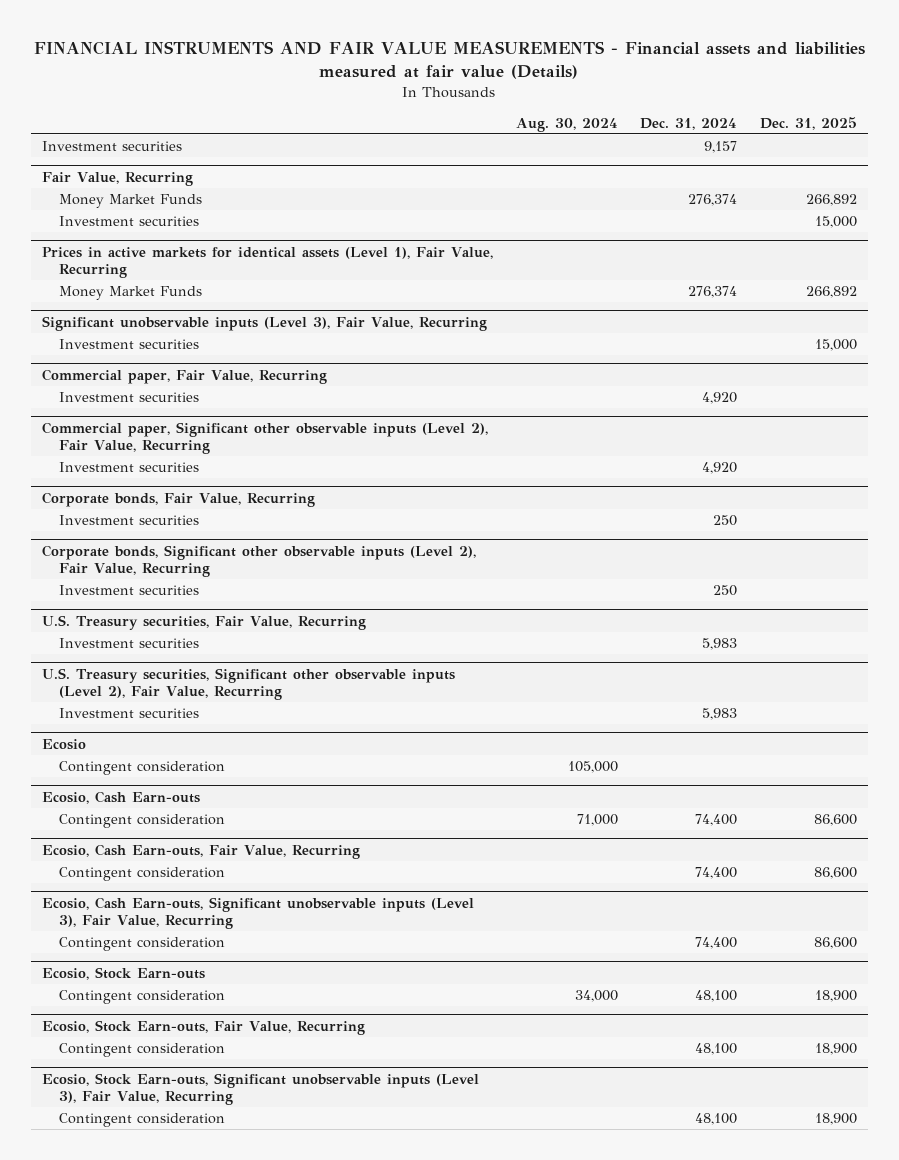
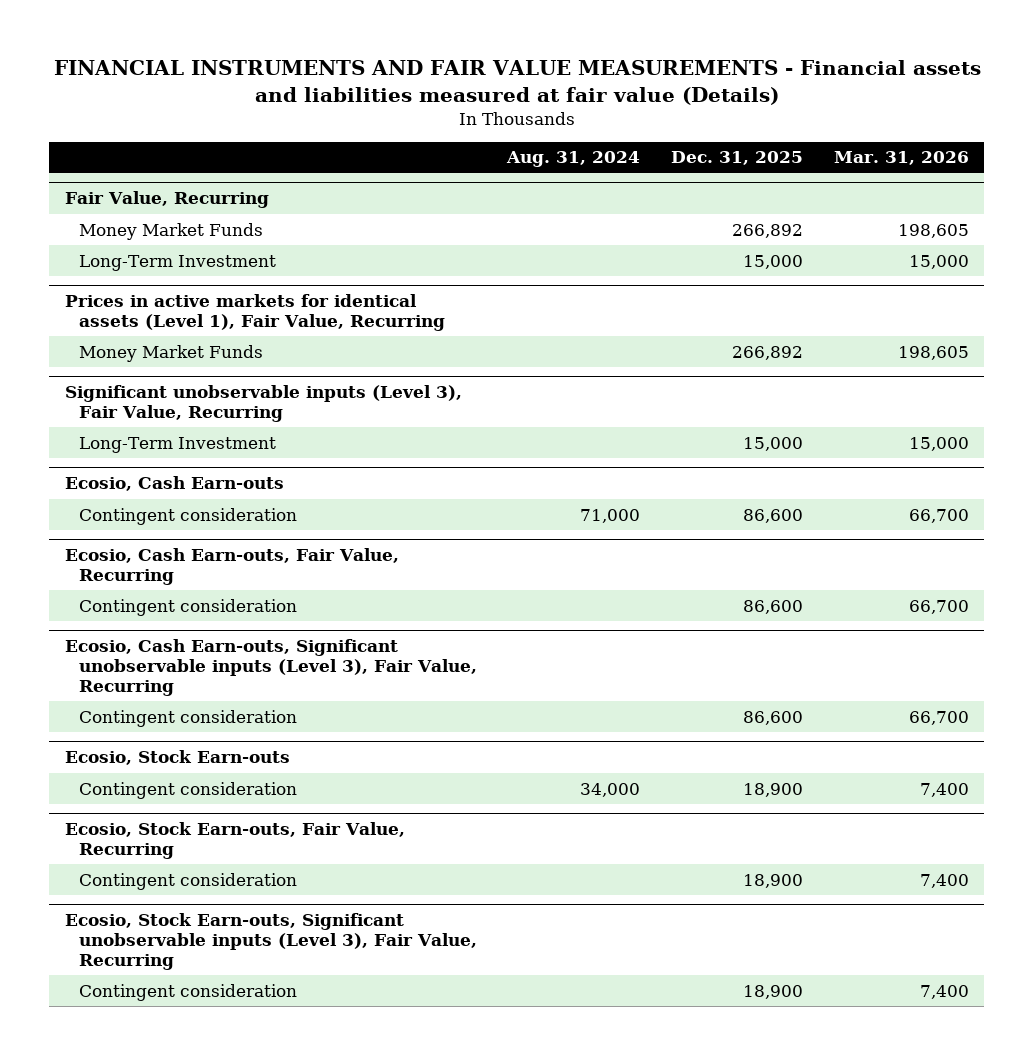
[515,117,618,132] Aug. 30, 2024 -> none
[640,117,738,130] Dec. 31, 2024 -> none
none -> [506,151,641,168] Aug. 31, 2024
none -> [833,151,969,166] Mar. 31, 2026
[42,141,183,152] Investment securities -> none
[59,216,200,227] Investment securities -> [78,254,276,271] Long-Term Investment
[42,368,328,384] Commercial paper, Fair Value, Recurring -> none
[59,392,200,403] Investment securities -> none
[42,421,489,454] Commercial paper, Significant other observable inputs (Level 2), Fair Value, Recurring -> none
[59,462,200,473] Investment securities -> none
[42,491,316,507] Corporate bonds, Fair Value, Recurring -> none
[59,515,200,526] Investment securities -> none
[42,544,477,577] Corporate bonds, Significant other observable inputs (Level 2), Fair Value, Recurring -> none
[59,585,200,596] Investment securities -> none
[42,614,367,630] U.S. Treasury securities, Fair Value, Recurring -> none
[59,638,200,649] Investment securities -> none
[42,667,456,700] U.S. Treasury securities, Significant other observable inputs (Level 2), Fair Value, Recurring -> none
[59,708,200,719] Investment securities -> none
[42,738,87,750] Ecosio -> none
[59,761,226,776] Contingent consideration -> none
[59,339,200,350] Investment securities -> [78,436,276,453] Long-Term Investment

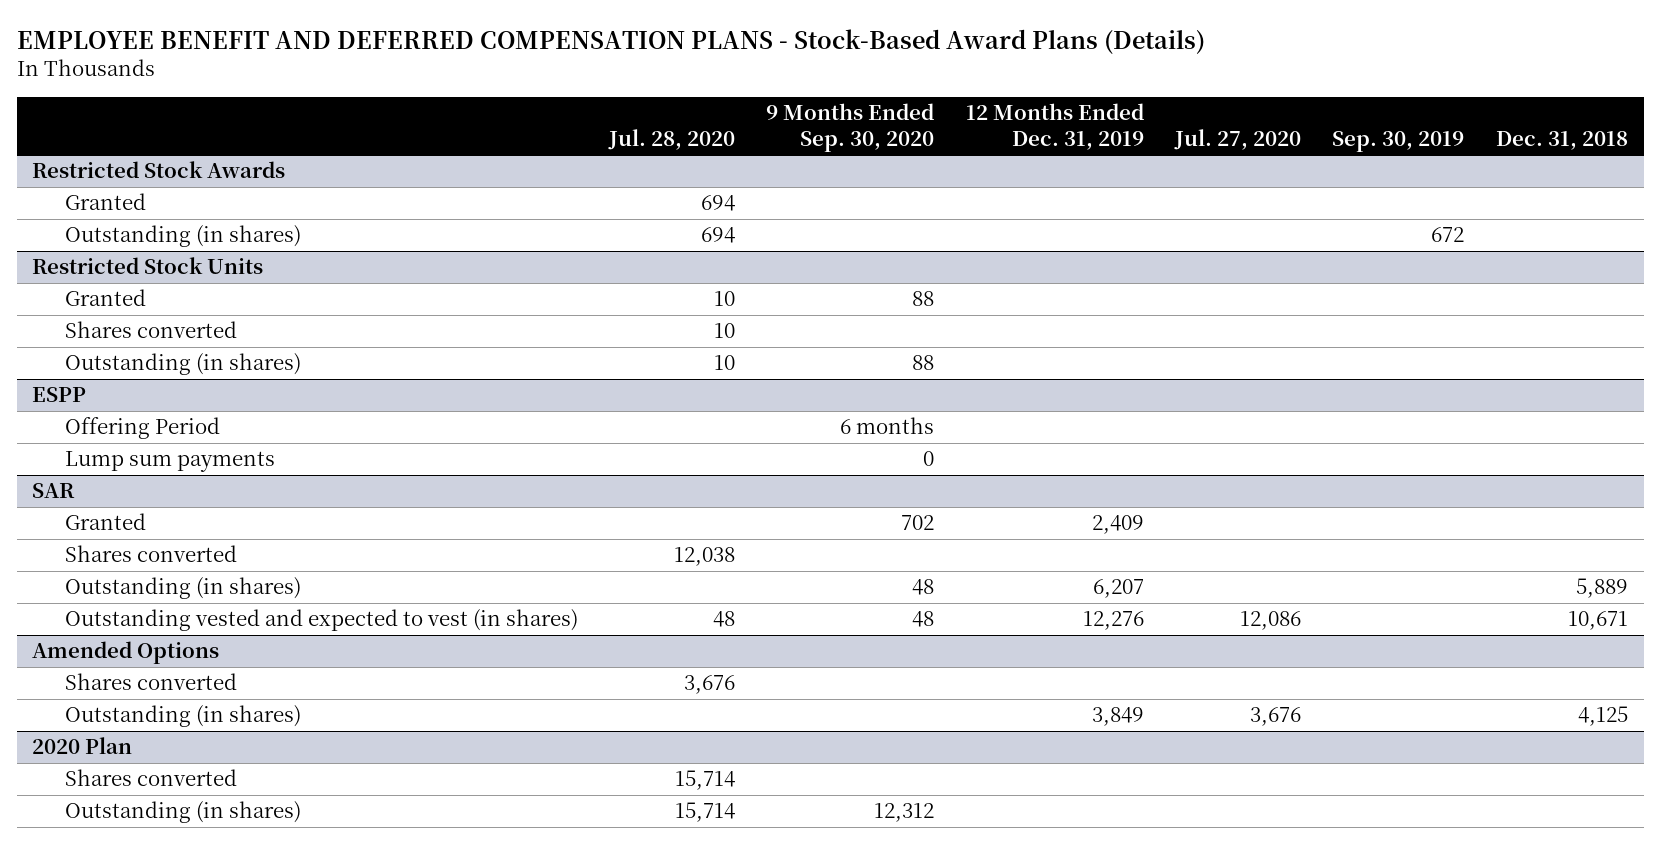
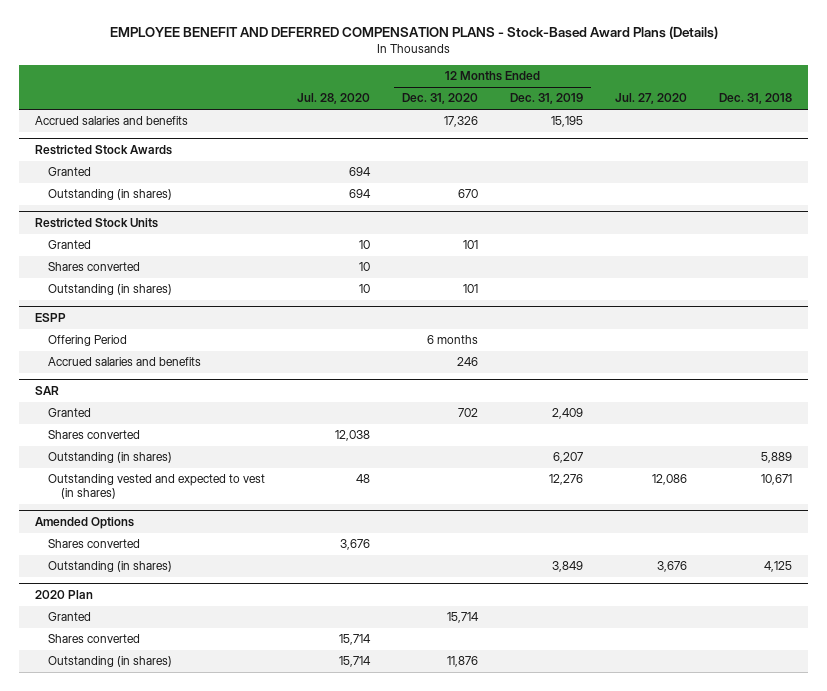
[766,102,935,152] 9 Months Ended Sep. 30, 2020 -> none
[1332,130,1465,152] Sep. 30, 2019 -> none
none -> [402,93,479,105] Dec. 31, 2020
none -> [35,116,189,126] Accrued salaries and benefits
[64,451,275,473] Lump sum payments -> none
none -> [48,357,202,367] Accrued salaries and benefits
none -> [48,612,92,622] Granted

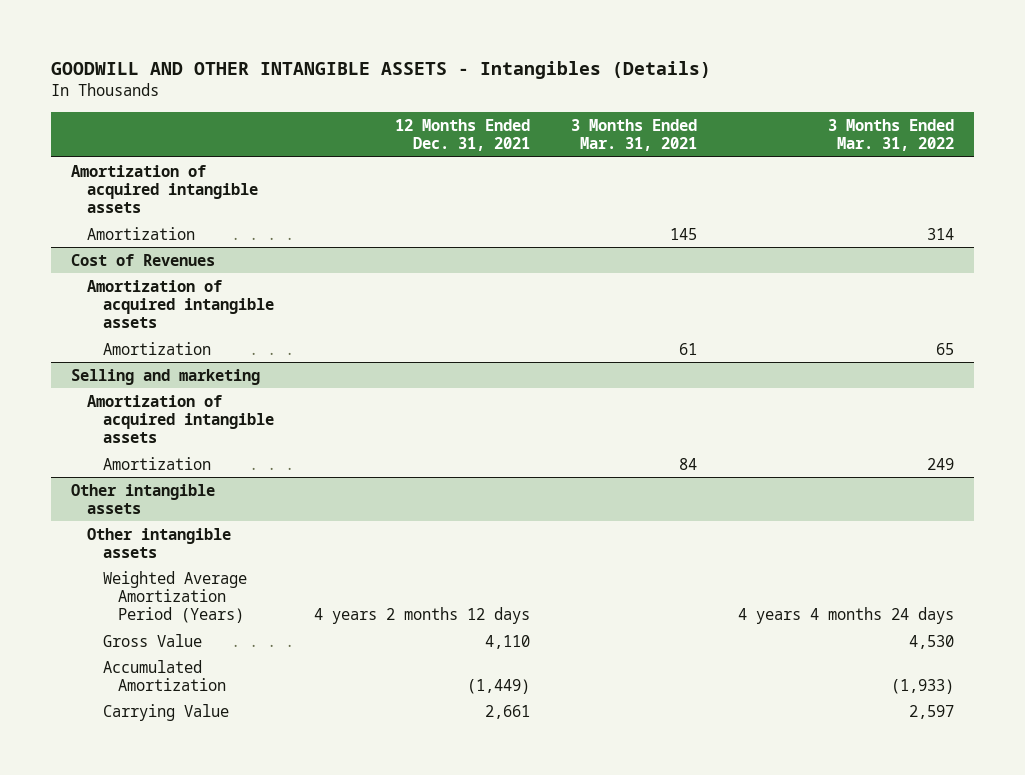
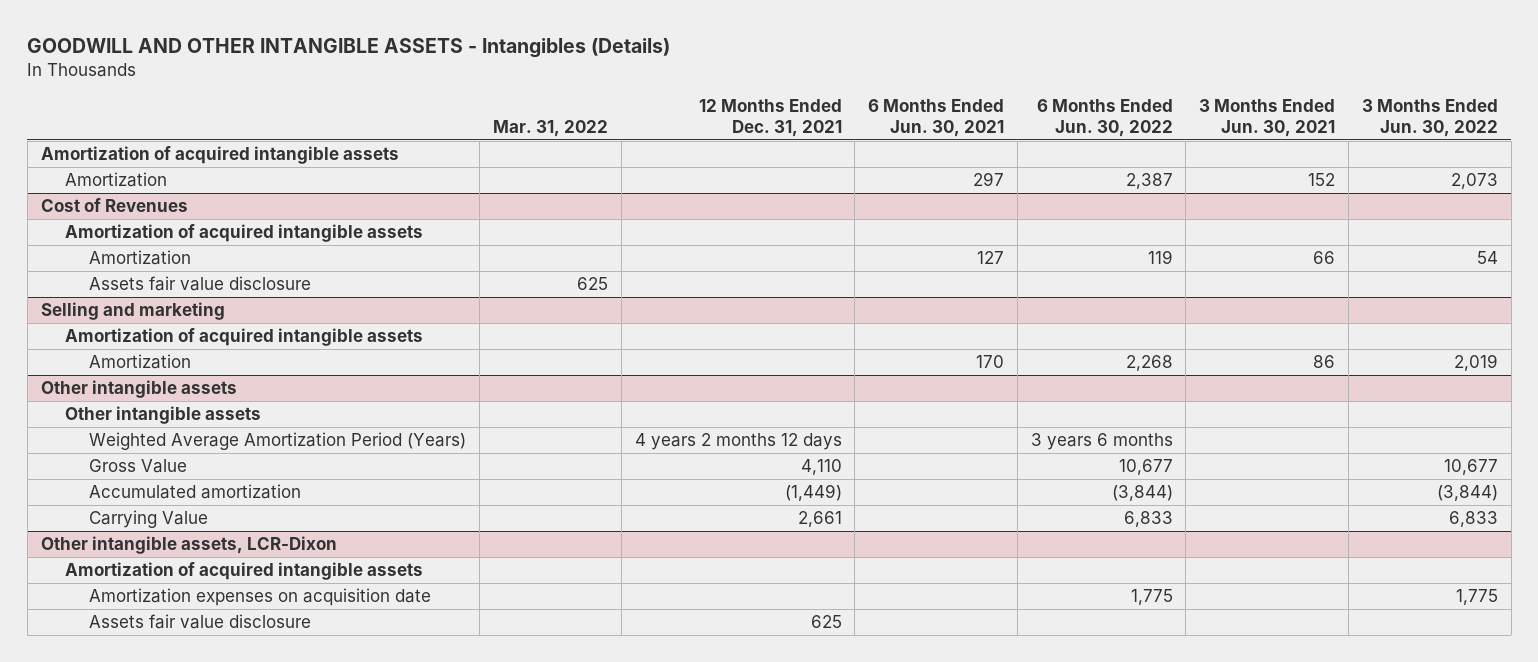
[571,118,698,152] 3 Months Ended Mar. 31, 2021 -> none
[827,118,954,152] 3 Months Ended Mar. 31, 2022 -> none
none -> [492,119,608,137] Mar. 31, 2022
none -> [868,99,1005,137] 6 Months Ended Jun. 30, 2021
none -> [1036,99,1173,137] 6 Months Ended Jun. 30, 2022
none -> [1199,99,1336,137] 3 Months Ended Jun. 30, 2021
none -> [1361,99,1498,137] 3 Months Ended Jun. 30, 2022
none -> [89,276,312,292] Assets fair value disclosure
[102,659,227,692] Accumulated Amortization -> [89,484,302,500] Accumulated amortization
none -> [40,536,337,555] Other intangible assets, LCR-Dixon
none -> [64,562,423,581] Amortization of acquired intangible assets
none -> [89,588,432,607] Amortization expenses on acquisition date
none -> [89,614,312,630] Assets fair value disclosure

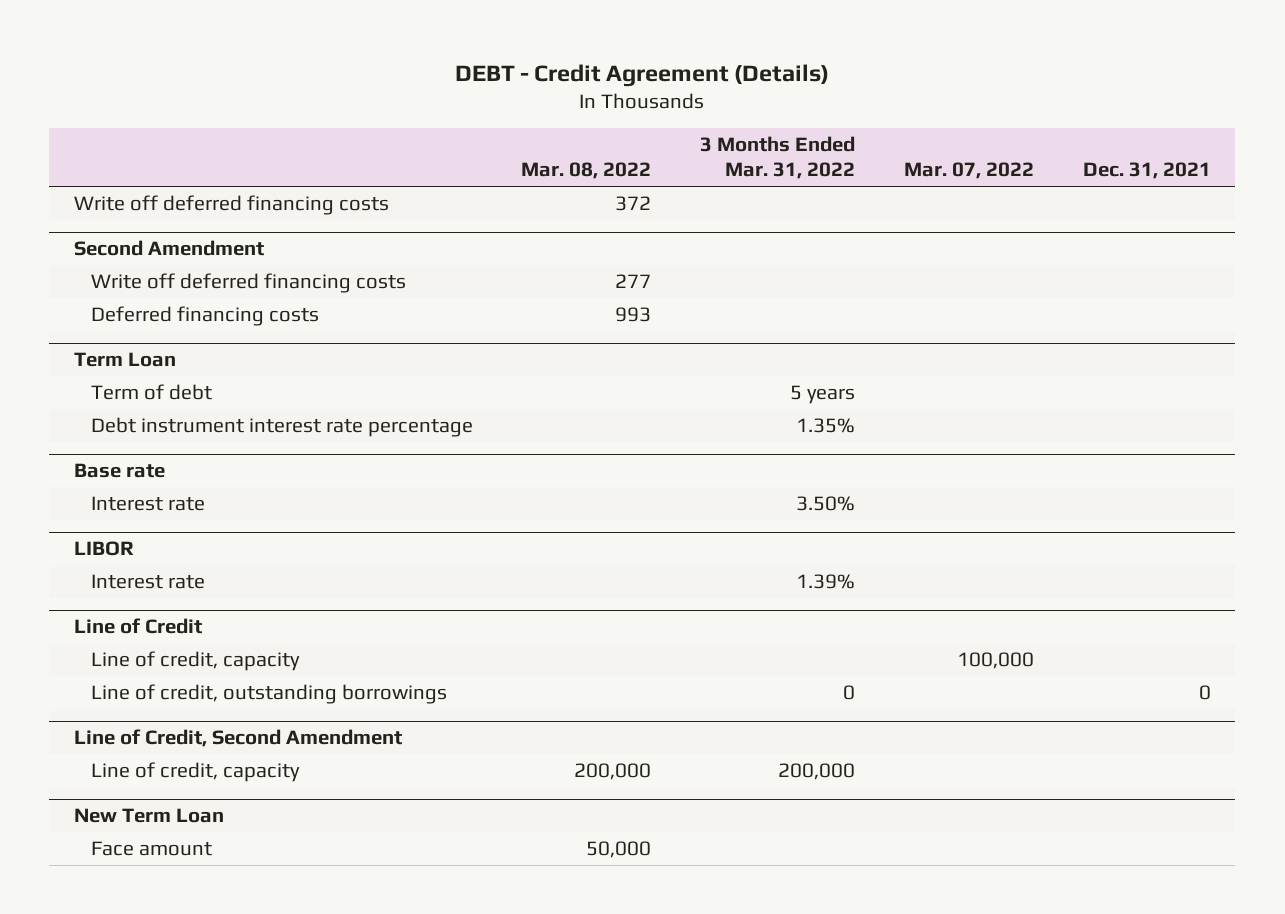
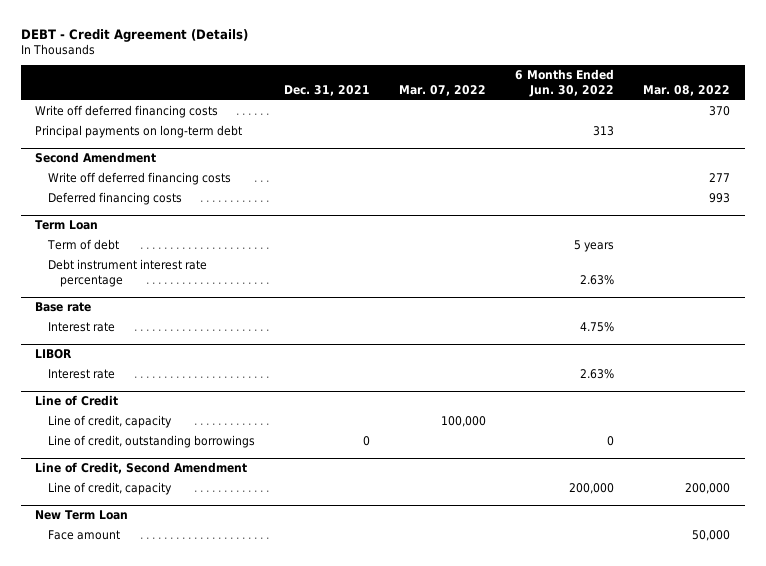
[700,136,856,180] 3 Months Ended Mar. 31, 2022 -> none
none -> [515,69,615,97] 6 Months Ended Jun. 30, 2022
[615,196,652,212] 372 -> [709,106,731,117] 370
none -> [35,125,243,139] Principal payments on long-term debt

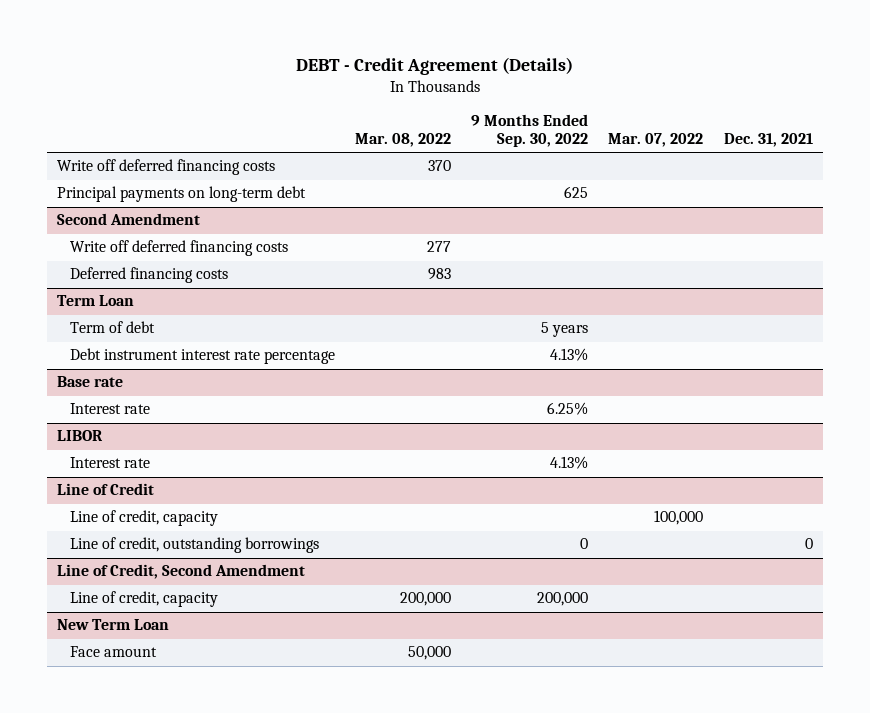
[515,69,615,97] 6 Months Ended Jun. 30, 2022 -> none
none -> [471,113,589,148] 9 Months Ended Sep. 30, 2022
[709,193,731,204] 993 -> [428,268,452,281] 983

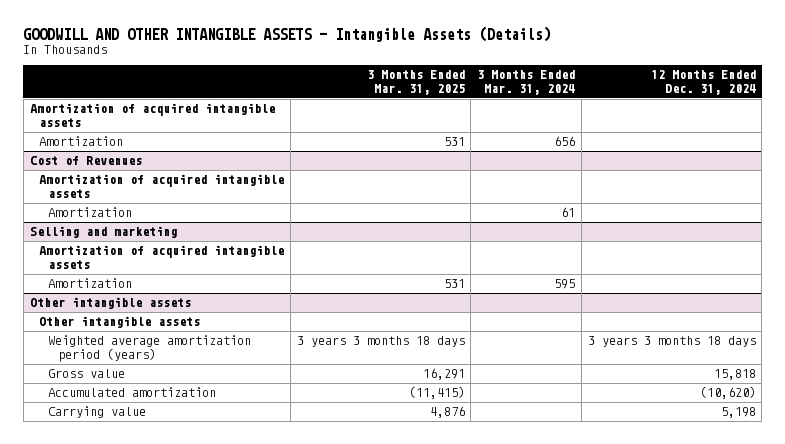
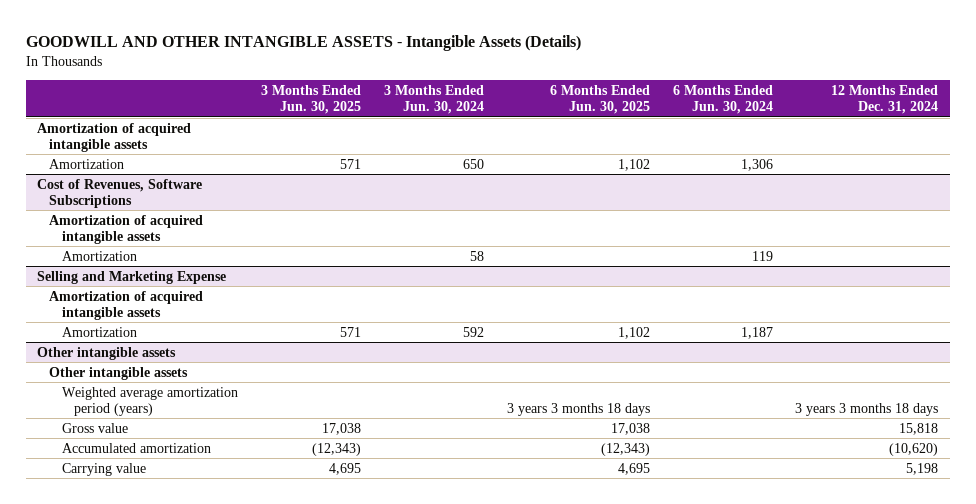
[366,70,465,96] 3 Months Ended Mar. 31, 2025 -> none
[477,70,576,96] 3 Months Ended Mar. 31, 2024 -> none
none -> [260,85,361,115] 3 Months Ended Jun. 30, 2025
none -> [383,85,484,115] 3 Months Ended Jun. 30, 2024
none -> [549,85,650,115] 6 Months Ended Jun. 30, 2025
none -> [672,85,773,115] 6 Months Ended Jun. 30, 2024
[29,156,142,166] Cost of Revenues -> [37,178,203,208] Cost of Revenues, Software Subscriptions
[29,226,177,239] Selling and marketing -> [37,270,227,284] Selling and Marketing Expense

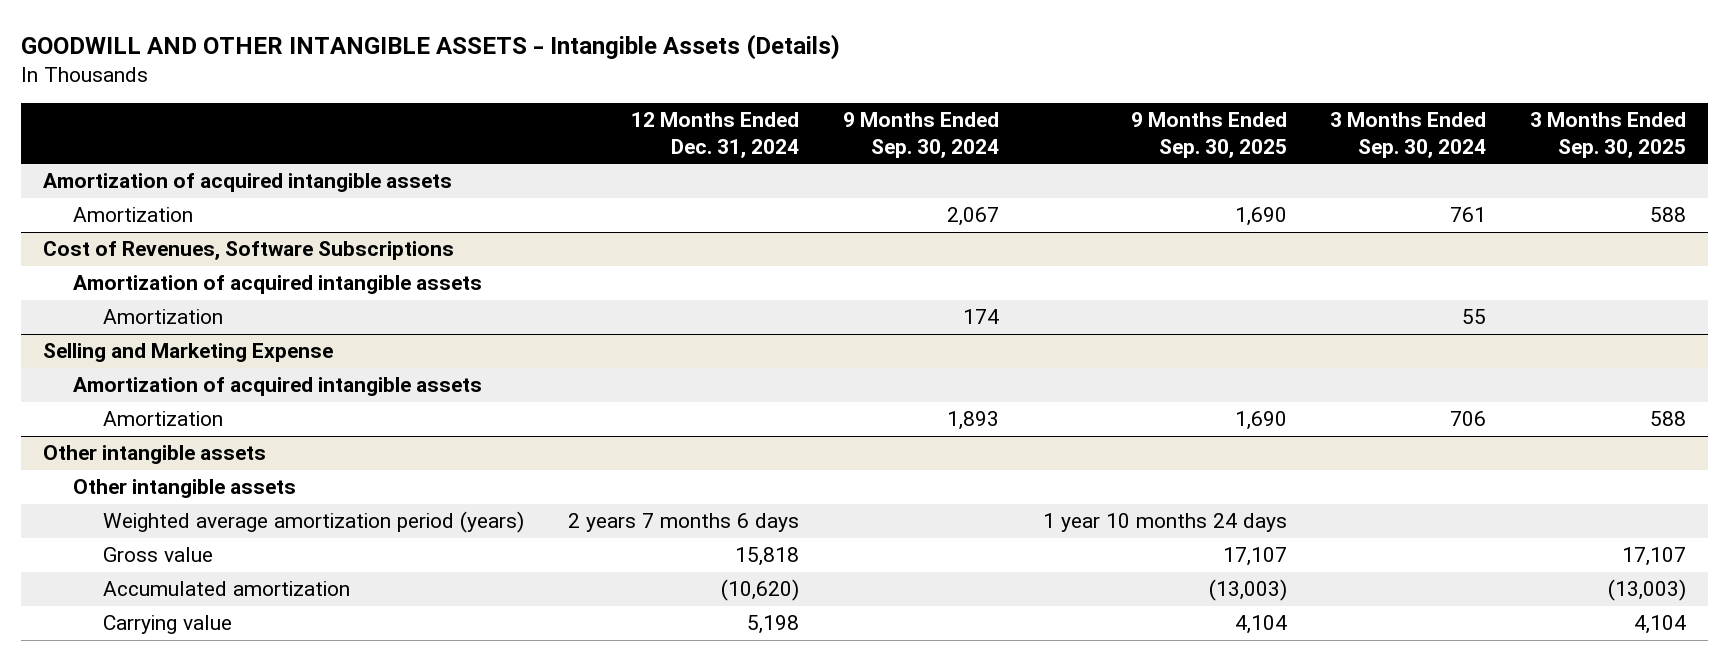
[260,85,361,115] 3 Months Ended Jun. 30, 2025 -> none
[383,85,484,115] 3 Months Ended Jun. 30, 2024 -> none
[549,85,650,115] 6 Months Ended Jun. 30, 2025 -> none
[672,85,773,115] 6 Months Ended Jun. 30, 2024 -> none
none -> [842,112,999,158] 9 Months Ended Sep. 30, 2024
none -> [1130,112,1287,158] 9 Months Ended Sep. 30, 2025
none -> [1330,112,1487,158] 3 Months Ended Sep. 30, 2024
none -> [1530,112,1687,158] 3 Months Ended Sep. 30, 2025
[795,402,939,416] 3 years 3 months 18 days -> [567,513,799,533] 2 years 7 months 6 days

